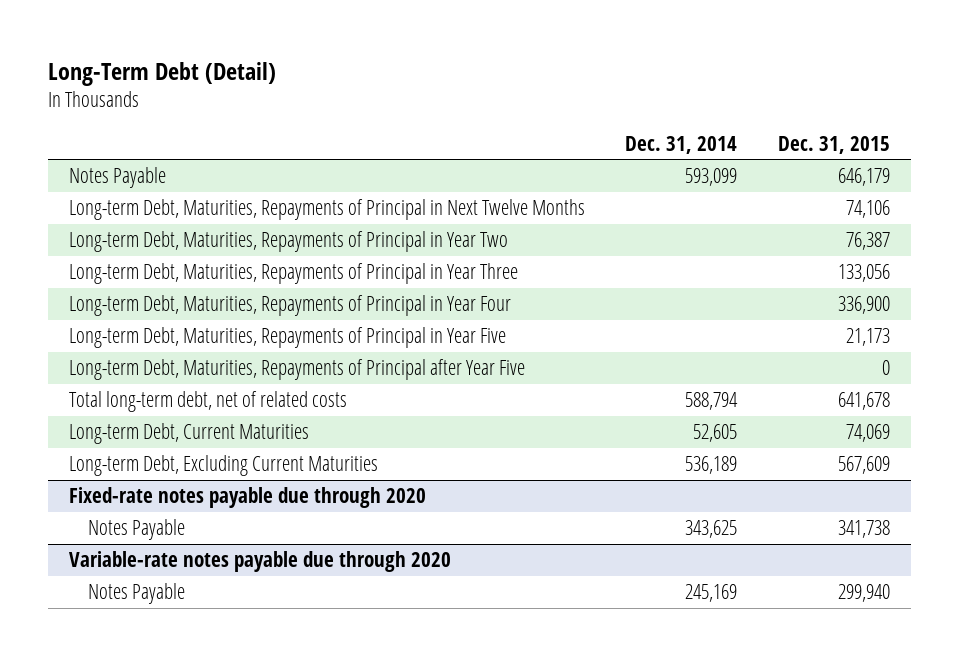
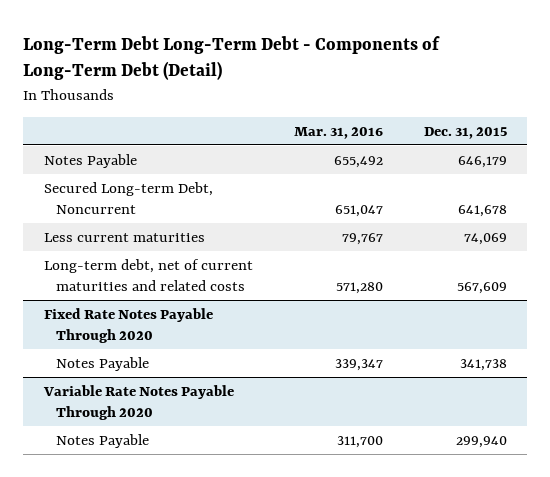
[48,61,277,86] Long-Term Debt (Detail) -> [23,35,441,81] Long-Term Debt Long-Term Debt - Components of Long-Term Debt (Detail)
[625,135,738,154] Dec. 31, 2014 -> none
none -> [293,126,383,139] Mar. 31, 2016
[68,199,585,221] Long-term Debt, Maturities, Repayments of Principal in Next Twelve Months -> none
[68,231,508,253] Long-term Debt, Maturities, Repayments of Principal in Year Two -> none
[68,263,518,285] Long-term Debt, Maturities, Repayments of Principal in Year Three -> none
[68,295,511,317] Long-term Debt, Maturities, Repayments of Principal in Year Four -> none
[68,327,506,349] Long-term Debt, Maturities, Repayments of Principal in Year Five -> none
[68,359,525,381] Long-term Debt, Maturities, Repayments of Principal after Year Five -> none
[68,391,347,413] Total long-term debt, net of related costs -> [43,181,213,214] Secured Long-term Debt, Noncurrent
[68,423,309,445] Long-term Debt, Current Maturities -> [43,232,205,242] Less current maturities
[68,455,378,477] Long-term Debt, Excluding Current Maturities -> [43,258,253,291] Long-term debt, net of current maturities and related costs
[68,487,426,509] Fixed-rate notes payable due through 2020 -> [43,307,213,343] Fixed Rate Notes Payable Through 2020
[68,551,451,573] Variable-rate notes payable due through 2020 -> [42,384,234,420] Variable Rate Notes Payable Through 2020

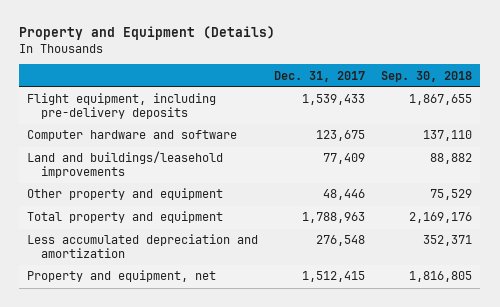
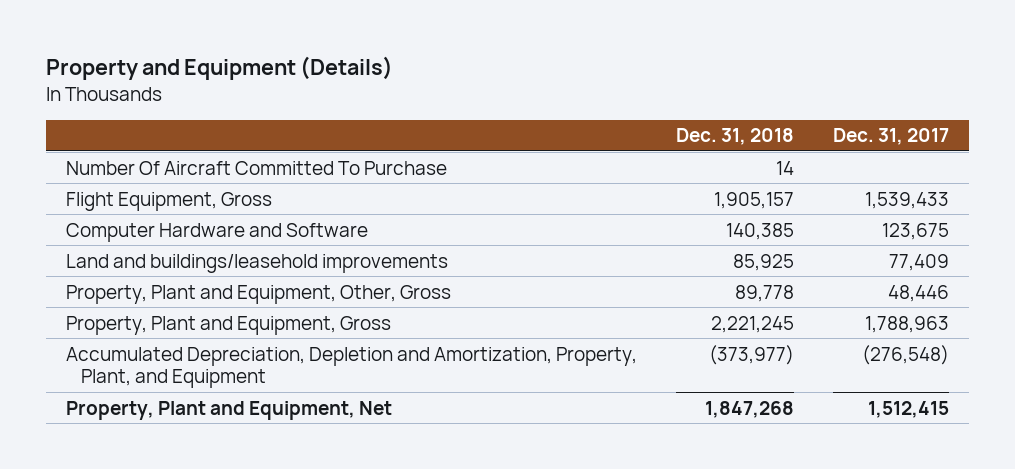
[381,70,473,82] Sep. 30, 2018 -> none
none -> [675,128,794,146] Dec. 31, 2018
none -> [65,160,447,175] Number Of Aircraft Committed To Purchase
[27,93,217,120] Flight equipment, including pre-delivery deposits -> [65,191,272,211] Flight Equipment, Gross
[27,130,238,142] Computer hardware and software -> [65,222,368,242] Computer Hardware and Software
[27,188,224,201] Other property and equipment -> [65,284,451,304] Property, Plant and Equipment, Other, Gross
[27,211,224,224] Total property and equipment -> [65,315,391,335] Property, Plant and Equipment, Gross
[27,234,259,259] Less accumulated depreciation and amortization -> [65,346,637,389] Accumulated Depreciation, Depletion and Amortization, Property, Plant, and Equipment
[316,235,366,247] 276,548 -> [862,344,950,365] (276,548)
[27,270,217,283] Property and equipment, net -> [65,400,392,420] Property, Plant and Equipment, Net

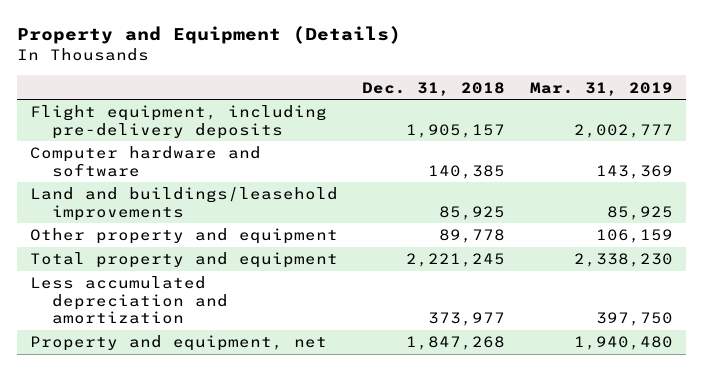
[833,128,950,146] Dec. 31, 2017 -> none
none -> [530,81,674,96] Mar. 31, 2019
[65,160,447,175] Number Of Aircraft Committed To Purchase -> none
[65,191,272,211] Flight Equipment, Gross -> [29,105,327,139] Flight equipment, including pre-delivery deposits
[65,222,368,242] Computer Hardware and Software -> [29,146,261,177] Computer hardware and software
[65,284,451,304] Property, Plant and Equipment, Other, Gross -> [29,228,338,245] Other property and equipment
[65,315,391,335] Property, Plant and Equipment, Gross -> [29,252,338,269] Total property and equipment
[65,346,637,389] Accumulated Depreciation, Depletion and Amortization, Property, Plant, and Equipment -> [29,276,228,325] Less accumulated depreciation and amortization
[708,344,794,365] (373,977) -> [428,312,506,327] 373,977
[65,400,392,420] Property, Plant and Equipment, Net -> [29,335,327,352] Property and equipment, net

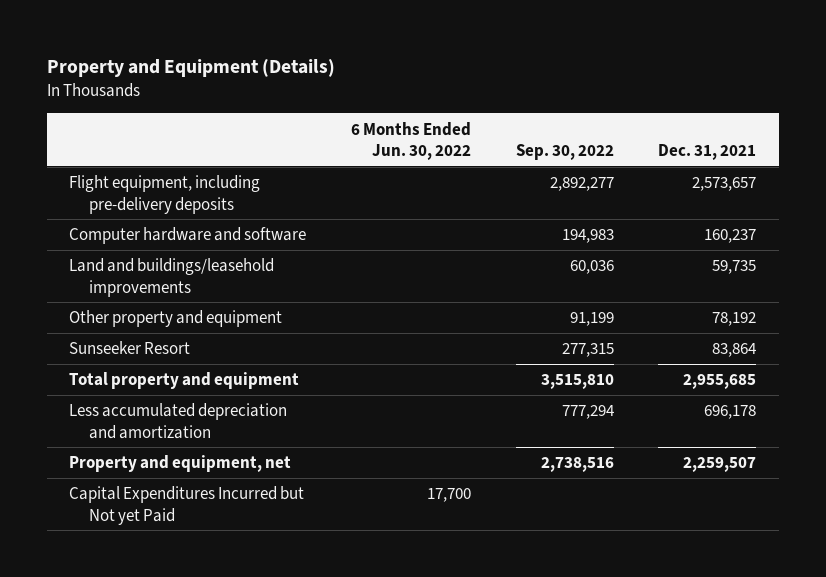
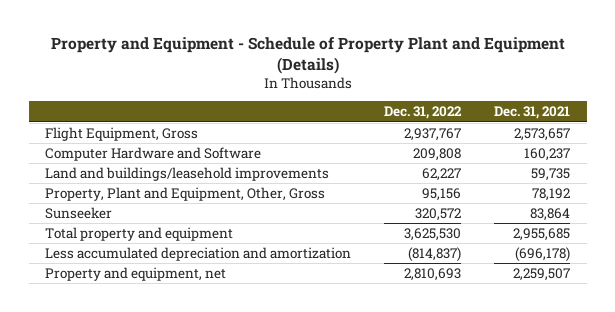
[46,59,335,78] Property and Equipment (Details) -> [50,37,565,75] Property and Equipment - Schedule of Property Plant and Equipment (Details)
[350,121,471,161] 6 Months Ended Jun. 30, 2022 -> none
[515,144,614,161] Sep. 30, 2022 -> none
none -> [384,106,463,120] Dec. 31, 2022
[69,175,261,214] Flight equipment, including pre-delivery deposits -> [45,126,199,141] Flight Equipment, Gross
[69,227,307,245] Computer hardware and software -> [45,146,262,161] Computer Hardware and Software
[69,310,283,328] Other property and equipment -> [45,186,326,201] Property, Plant and Equipment, Other, Gross
[69,341,191,355] Sunseeker Resort -> [45,206,113,219] Sunseeker
[704,405,757,420] 696,178 -> [515,246,571,262] (696,178)
[69,486,305,525] Capital Expenditures Incurred but Not yet Paid -> none

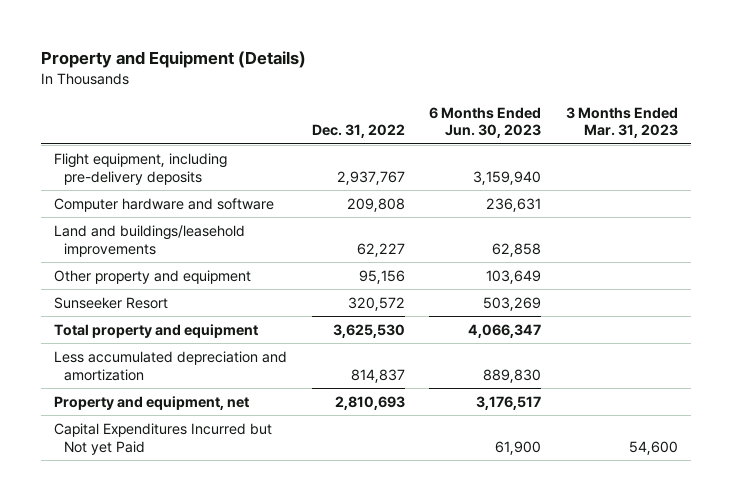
[50,37,565,75] Property and Equipment - Schedule of Property Plant and Equipment (Details) -> [41,51,307,69] Property and Equipment (Details)
[494,106,571,120] Dec. 31, 2021 -> none
none -> [429,106,542,139] 6 Months Ended Jun. 30, 2023
none -> [566,106,679,139] 3 Months Ended Mar. 31, 2023
[45,126,199,141] Flight Equipment, Gross -> [53,152,227,185] Flight equipment, including pre-delivery deposits
[45,146,262,161] Computer Hardware and Software -> [53,197,274,212] Computer hardware and software
[45,186,326,201] Property, Plant and Equipment, Other, Gross -> [53,269,251,284] Other property and equipment
[45,206,113,219] Sunseeker -> [53,296,168,309] Sunseeker Resort
[408,246,462,262] (814,837) -> [350,368,405,383] 814,837
none -> [53,422,272,455] Capital Expenditures Incurred but Not yet Paid

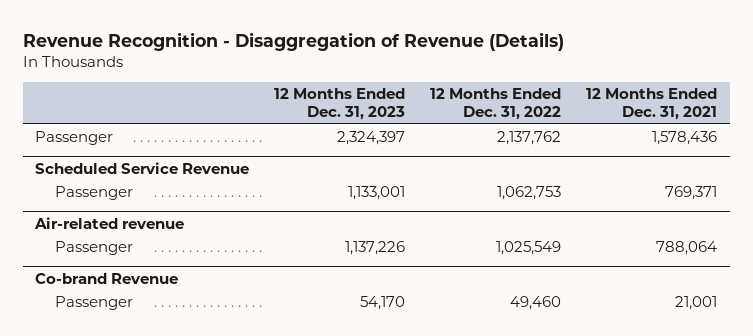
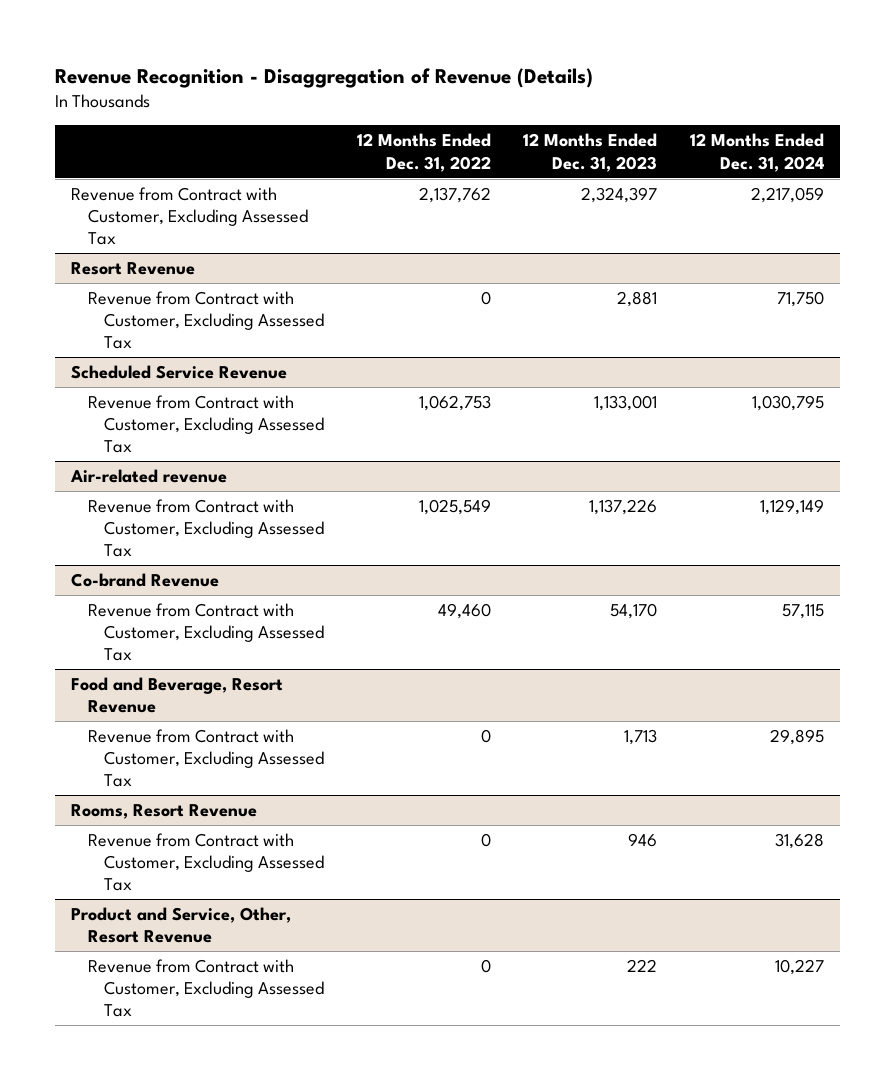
[586,88,718,121] 12 Months Ended Dec. 31, 2021 -> none
none -> [690,133,825,172] 12 Months Ended Dec. 31, 2024
[35,131,114,146] Passenger -> [71,186,308,246] Revenue from Contract with Customer, Excluding Assessed Tax
none -> [71,261,196,275] Resort Revenue
none -> [87,290,325,350] Revenue from Contract with Customer, Excluding Assessed Tax
[55,186,134,201] Passenger -> [87,394,325,454] Revenue from Contract with Customer, Excluding Assessed Tax
[55,241,134,256] Passenger -> [87,498,325,558] Revenue from Contract with Customer, Excluding Assessed Tax
[55,296,134,311] Passenger -> [87,602,325,662] Revenue from Contract with Customer, Excluding Assessed Tax
none -> [71,676,284,714] Food and Beverage, Resort Revenue
none -> [87,728,325,788] Revenue from Contract with Customer, Excluding Assessed Tax
none -> [71,803,258,819] Rooms, Resort Revenue
none -> [87,832,325,892] Revenue from Contract with Customer, Excluding Assessed Tax
none -> [71,906,292,944] Product and Service, Other, Resort Revenue
none -> [87,958,325,1018] Revenue from Contract with Customer, Excluding Assessed Tax

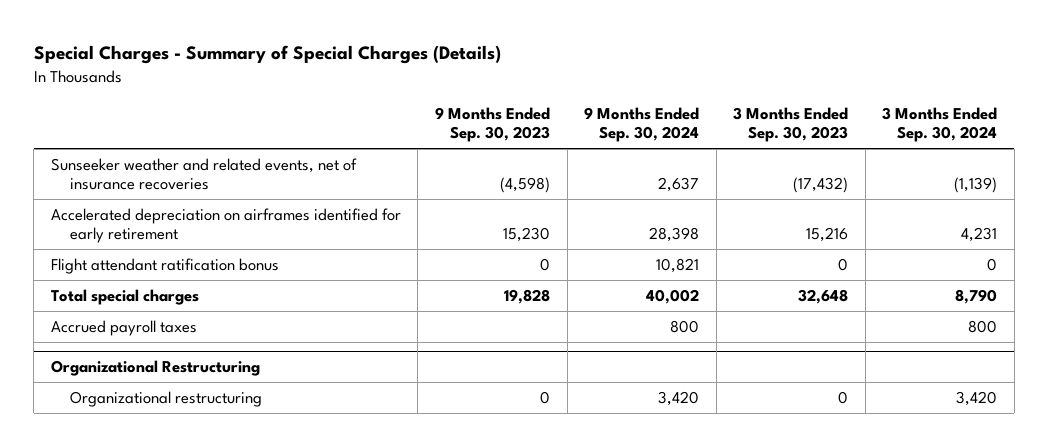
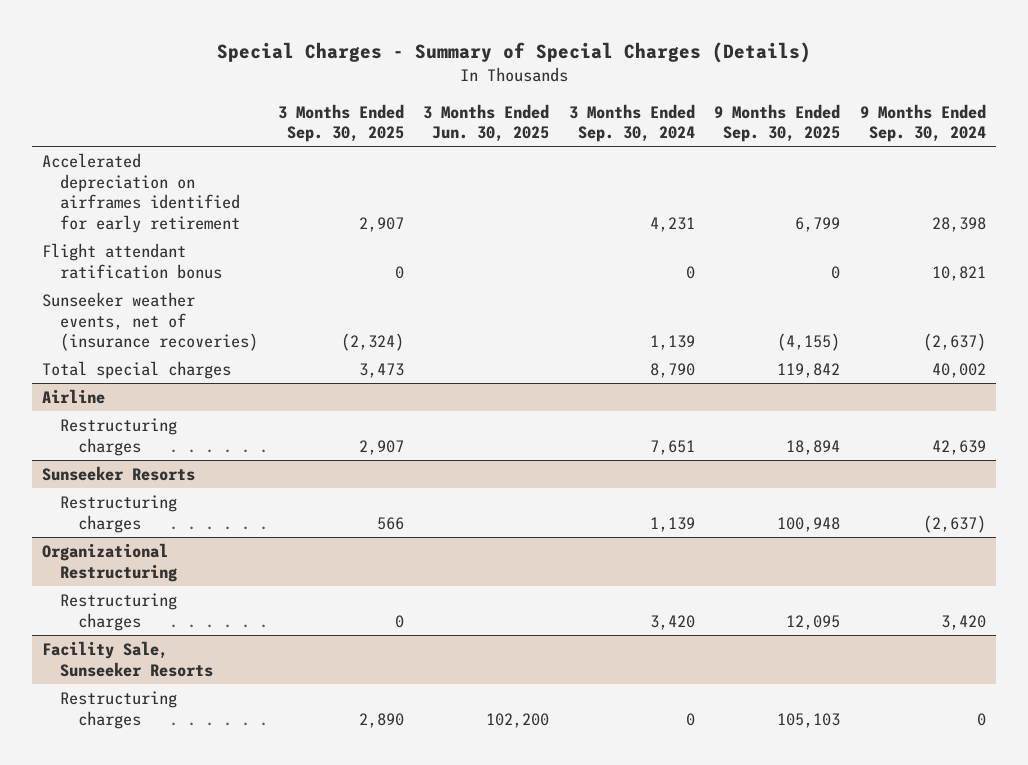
[434,106,550,143] 9 Months Ended Sep. 30, 2023 -> none
[733,106,849,143] 3 Months Ended Sep. 30, 2023 -> none
none -> [277,103,404,143] 3 Months Ended Sep. 30, 2025
none -> [423,103,550,143] 3 Months Ended Jun. 30, 2025
none -> [714,103,841,143] 9 Months Ended Sep. 30, 2025
[50,157,357,191] Sunseeker weather and related events, net of insurance recoveries -> none
none -> [42,292,259,352] Sunseeker weather events, net of (insurance recoveries)
[50,319,197,336] Accrued payroll taxes -> none
none -> [42,389,106,405] Airline
none -> [60,418,178,456] Restructuring charges
none -> [42,466,196,482] Sunseeker Resorts
none -> [60,495,178,533] Restructuring charges
[69,390,262,407] Organizational restructuring -> [60,593,178,631] Restructuring charges
none -> [42,641,214,677] Facility Sale, Sunseeker Resorts
none -> [60,691,178,729] Restructuring charges

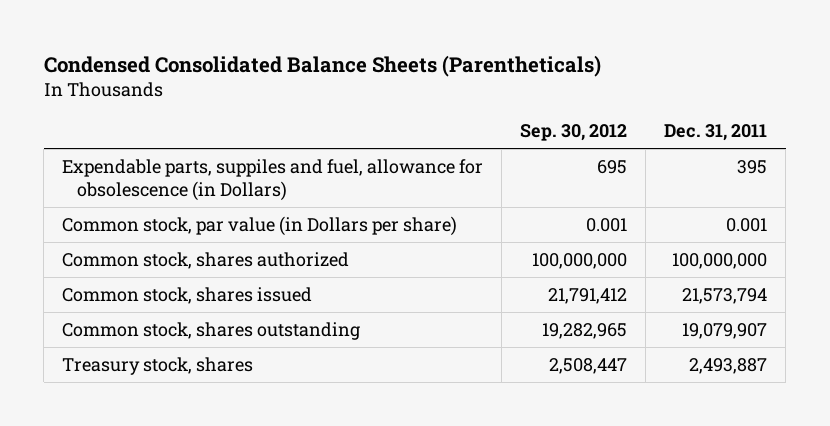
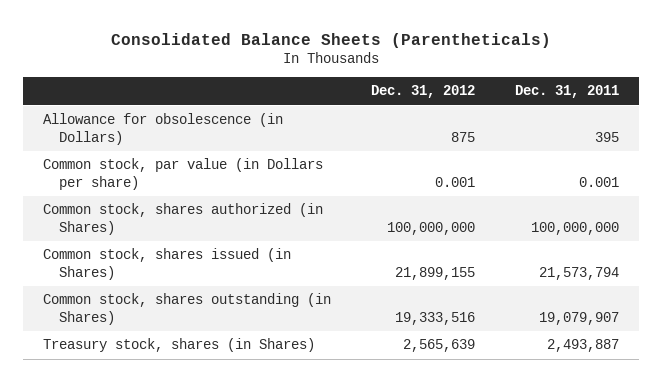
[43,54,601,77] Condensed Consolidated Balance Sheets (Parentheticals) -> [111,32,552,48] Consolidated Balance Sheets (Parentheticals)
[520,124,628,142] Sep. 30, 2012 -> none
none -> [371,85,476,99] Dec. 31, 2012
[62,158,484,201] Expendable parts, suppiles and fuel, allowance for obsolescence (in Dollars) -> [43,113,284,146] Allowance for obsolescence (in Dollars)
[62,251,350,269] Common stock, shares authorized -> [43,203,324,236] Common stock, shares authorized (in Shares)
[62,286,313,304] Common stock, shares issued -> [43,248,292,281] Common stock, shares issued (in Shares)
[62,321,361,340] Common stock, shares outstanding -> [43,293,332,326] Common stock, shares outstanding (in Shares)
[62,356,254,375] Treasury stock, shares -> [43,338,316,353] Treasury stock, shares (in Shares)

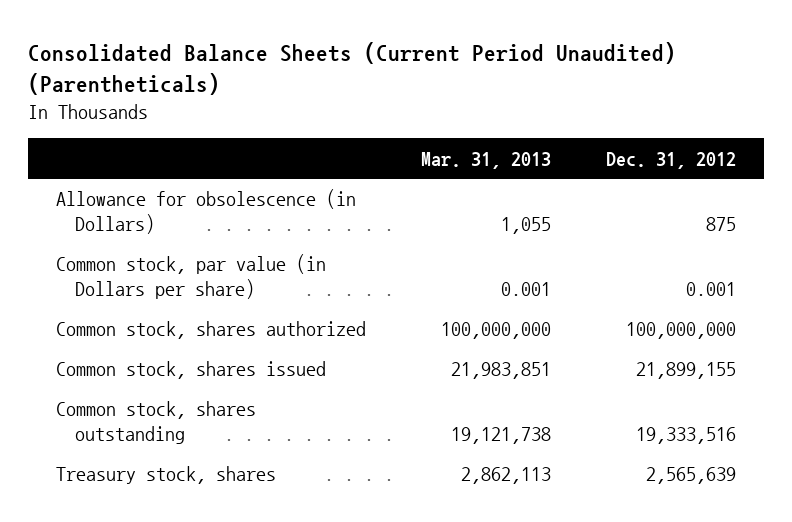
[111,32,552,48] Consolidated Balance Sheets (Parentheticals) -> [28,41,677,95] Consolidated Balance Sheets (Current Period Unaudited) (Parentheticals)
[515,85,620,99] Dec. 31, 2011 -> none
none -> [421,151,552,169] Mar. 31, 2013
[43,203,324,236] Common stock, shares authorized (in Shares) -> [55,321,366,340] Common stock, shares authorized
[43,248,292,281] Common stock, shares issued (in Shares) -> [55,361,326,380] Common stock, shares issued
[43,293,332,326] Common stock, shares outstanding (in Shares) -> [55,401,256,445] Common stock, shares outstanding
[43,338,316,353] Treasury stock, shares (in Shares) -> [55,466,276,485] Treasury stock, shares

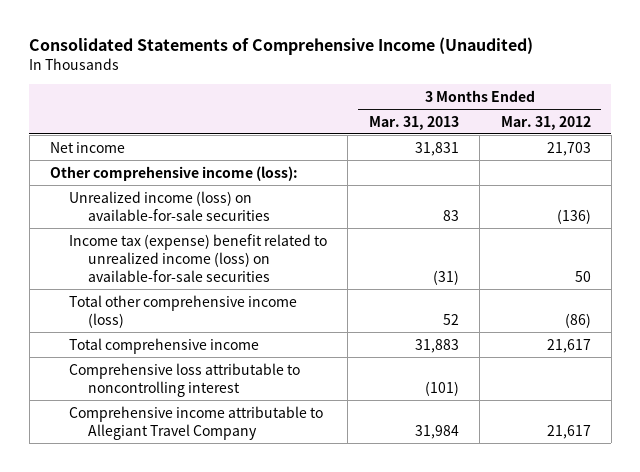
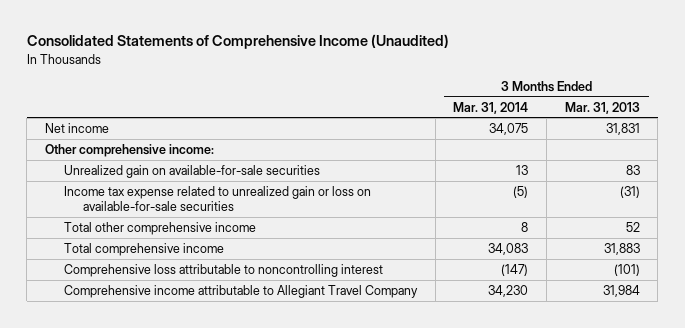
[500,115,591,130] Mar. 31, 2012 -> none
none -> [453,101,529,114] Mar. 31, 2014
[49,165,298,181] Other comprehensive income (loss): -> [44,143,214,157] Other comprehensive income:
[69,190,271,221] Unrealized income (loss) on available-for-sale securities -> [64,164,321,178] Unrealized gain on available-for-sale securities
[69,233,328,282] Income tax (expense) benefit related to unrealized income (loss) on available-for-sale securities -> [64,185,372,212] Income tax expense related to unrealized gain or loss on available-for-sale securities
[69,294,298,328] Total other comprehensive income (loss) -> [64,221,257,235] Total other comprehensive income

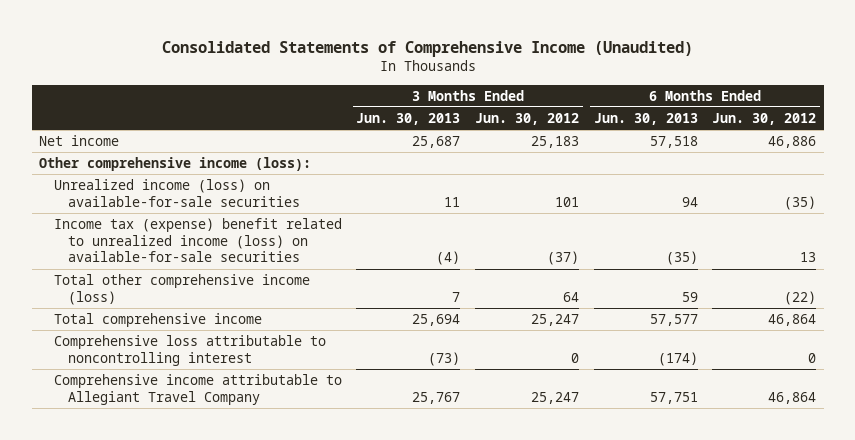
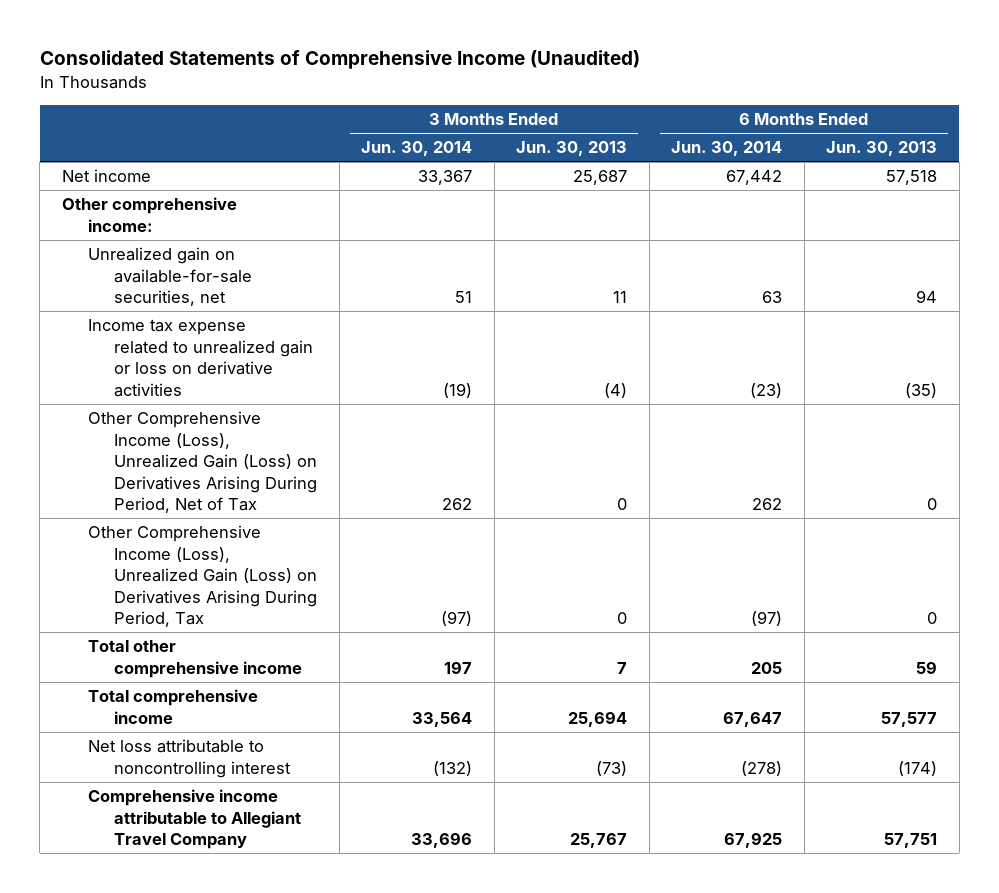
[474,113,579,126] Jun. 30, 2012 -> none
[712,113,817,126] Jun. 30, 2012 -> none
none -> [361,141,473,157] Jun. 30, 2014
none -> [671,141,783,157] Jun. 30, 2014
[39,157,312,172] Other comprehensive income (loss): -> [61,197,237,232] Other comprehensive income:
[53,179,300,207] Unrealized income (loss) on available-for-sale securities -> [87,247,253,307] Unrealized gain on available-for-sale securities, net
[53,218,342,263] Income tax (expense) benefit related to unrealized income (loss) on available-for-sale securities -> [87,319,314,397] Income tax expense related to unrealized gain or loss on derivative activities
none -> [87,411,318,514] Other Comprehensive Income (Loss), Unrealized Gain (Loss) on Derivatives Arising During Period, Net of Tax
none -> [87,525,318,628] Other Comprehensive Income (Loss), Unrealized Gain (Loss) on Derivatives Arising During Period, Tax
[53,274,310,305] Total other comprehensive income (loss) -> [87,640,303,678] Total other comprehensive income
[53,335,326,366] Comprehensive loss attributable to noncontrolling interest -> [87,739,292,778] Net loss attributable to noncontrolling interest

